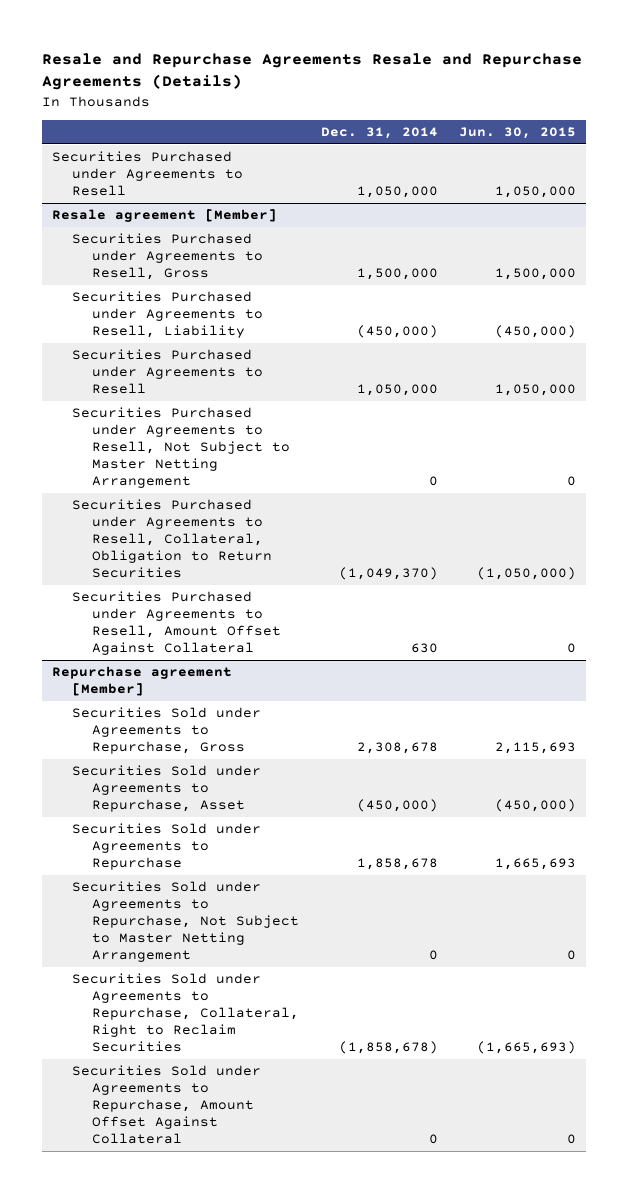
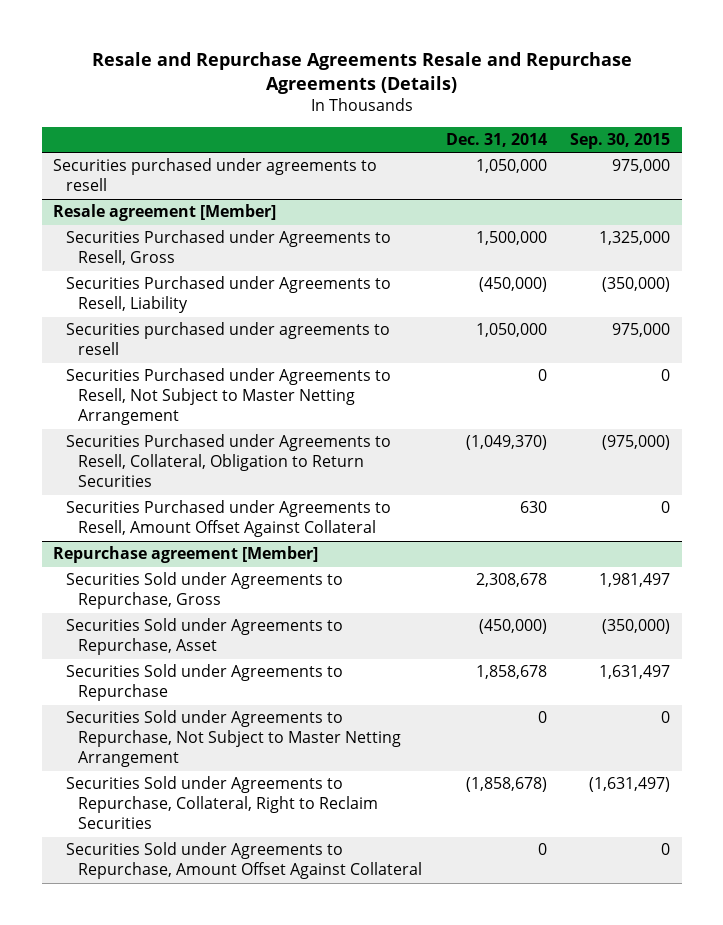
[458,127,576,140] Jun. 30, 2015 -> none
none -> [569,132,670,149] Sep. 30, 2015
[52,151,244,197] Securities Purchased under Agreements to Resell -> [53,158,378,192] Securities purchased under agreements to resell
[72,349,264,395] Securities Purchased under Agreements to Resell -> [65,322,390,356] Securities purchased under agreements to resell

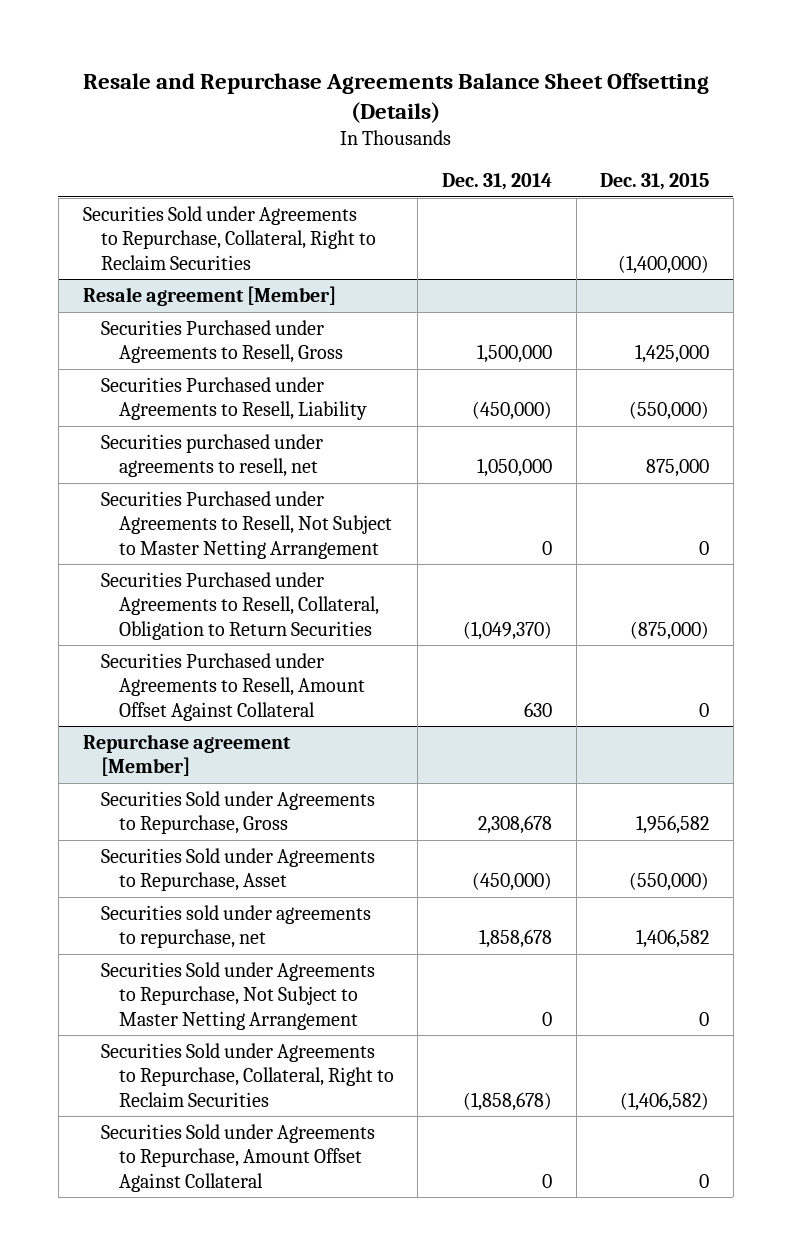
[91,51,632,94] Resale and Repurchase Agreements Resale and Repurchase Agreements (Details) -> [82,72,709,123] Resale and Repurchase Agreements Balance Sheet Offsetting (Details)
[569,132,670,149] Sep. 30, 2015 -> none
none -> [600,173,710,191] Dec. 31, 2015
[53,158,378,192] Securities purchased under agreements to resell -> none
none -> [82,205,376,270] Securities Sold under Agreements to Repurchase, Collateral, Right to Reclaim Securities
[65,322,390,356] Securities purchased under agreements to resell -> [100,433,323,478] Securities purchased under agreements to resell, net
[65,664,343,702] Securities Sold under Agreements to Repurchase -> [100,904,371,949] Securities sold under agreements to repurchase, net

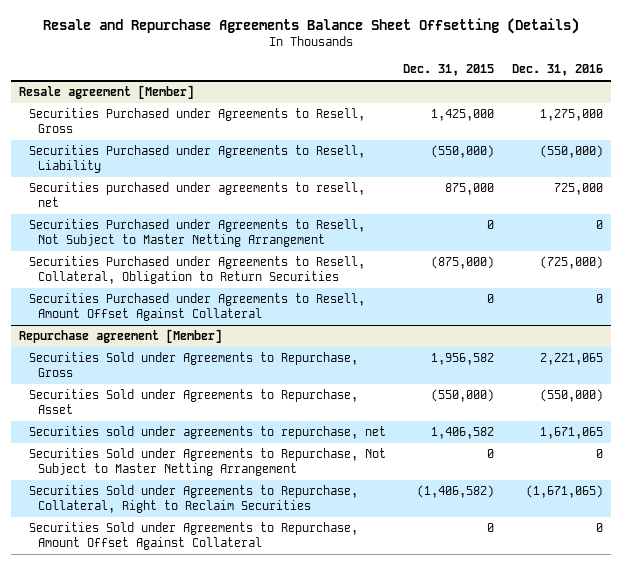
[441,173,552,191] Dec. 31, 2014 -> none
none -> [511,64,603,77] Dec. 31, 2016
[82,205,376,270] Securities Sold under Agreements to Repurchase, Collateral, Right to Reclaim Securities -> none

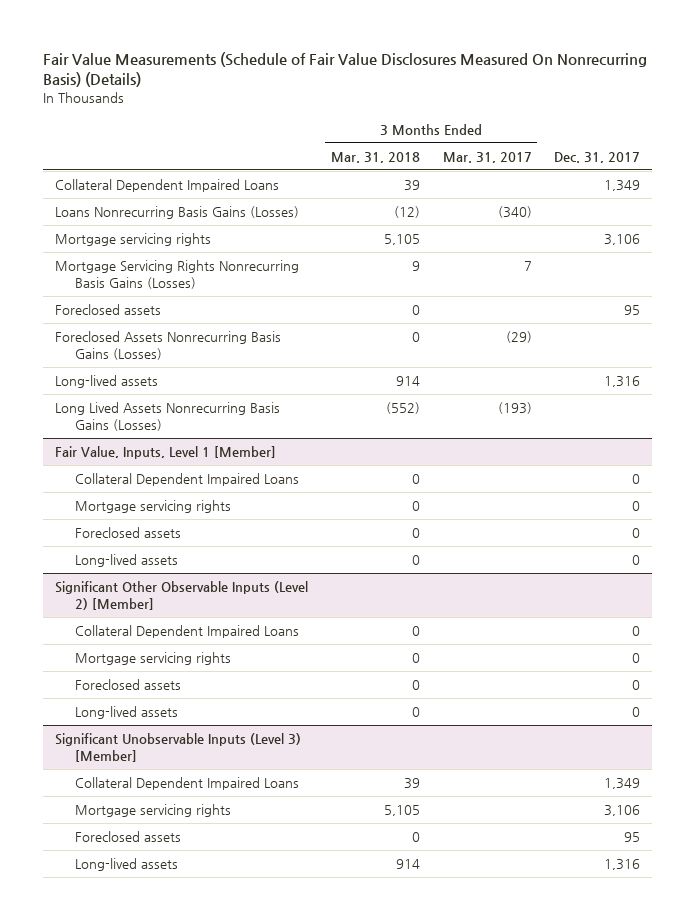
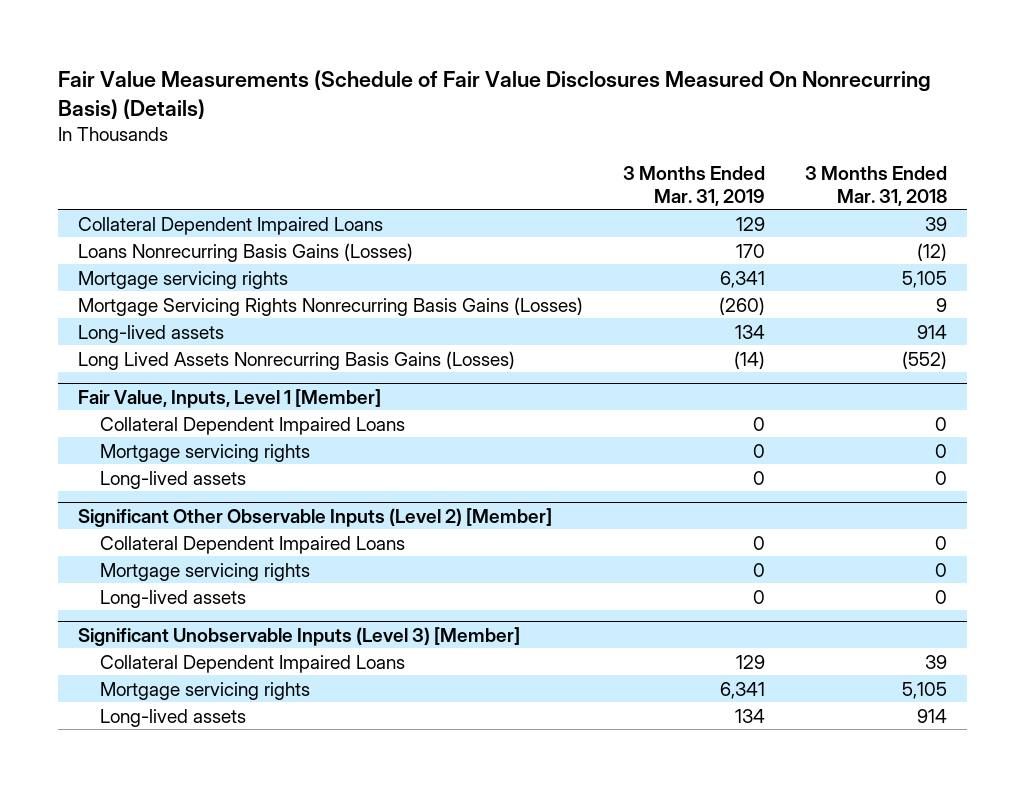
[442,151,532,163] Mar. 31, 2017 -> none
[554,151,641,163] Dec. 31, 2017 -> none
none -> [622,166,765,206] 3 Months Ended Mar. 31, 2019
[54,304,161,316] Foreclosed assets -> none
[54,331,281,361] Foreclosed Assets Nonrecurring Basis Gains (Losses) -> none
[74,527,181,539] Foreclosed assets -> none
[74,679,181,691] Foreclosed assets -> none
[74,831,181,843] Foreclosed assets -> none

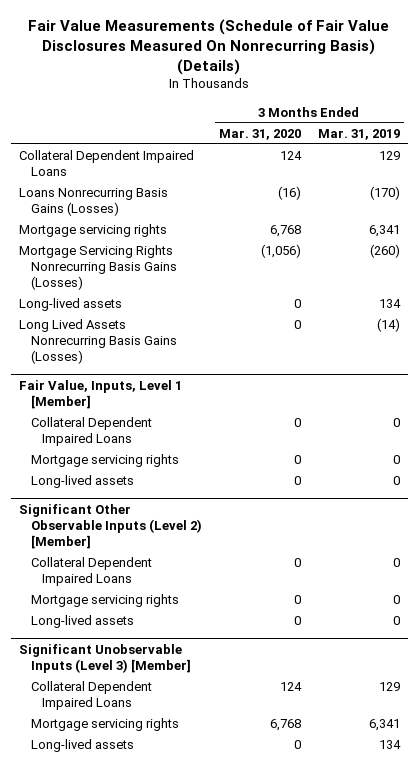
[804,166,947,206] 3 Months Ended Mar. 31, 2018 -> none
none -> [218,128,301,140] Mar. 31, 2020
[735,243,765,258] 170 -> [369,186,400,201] (170)

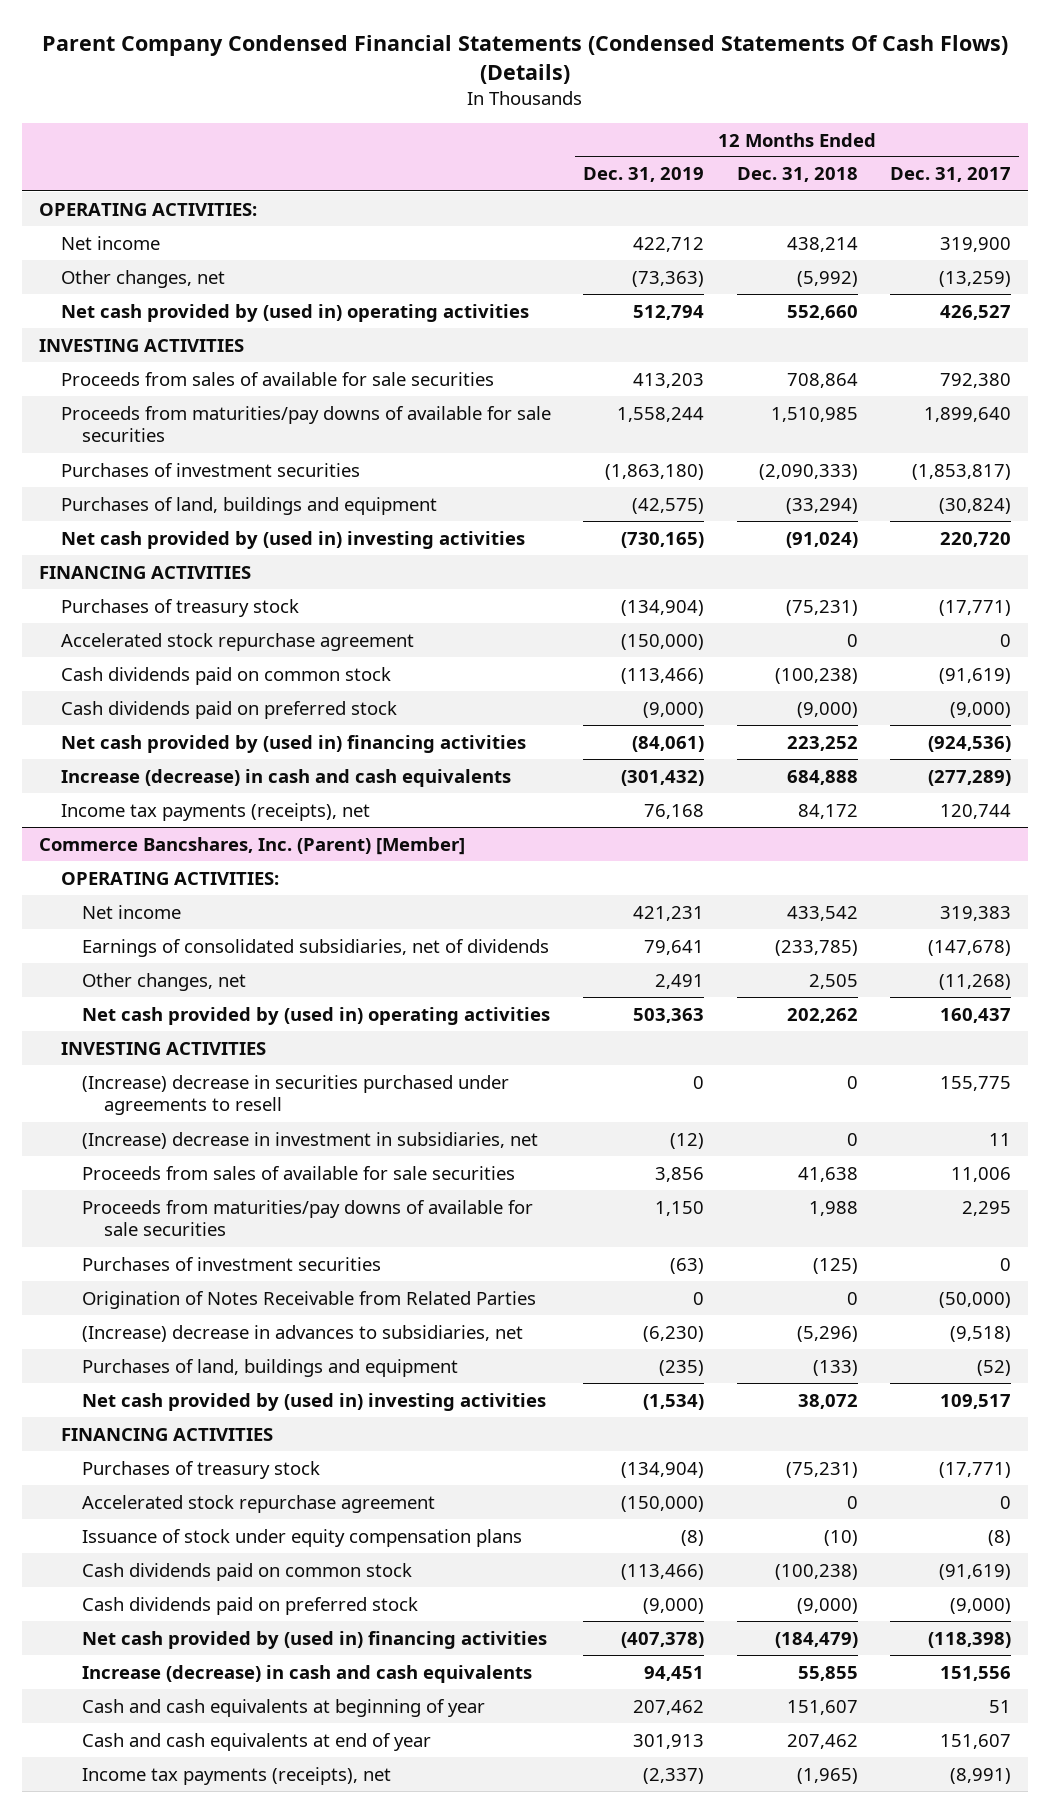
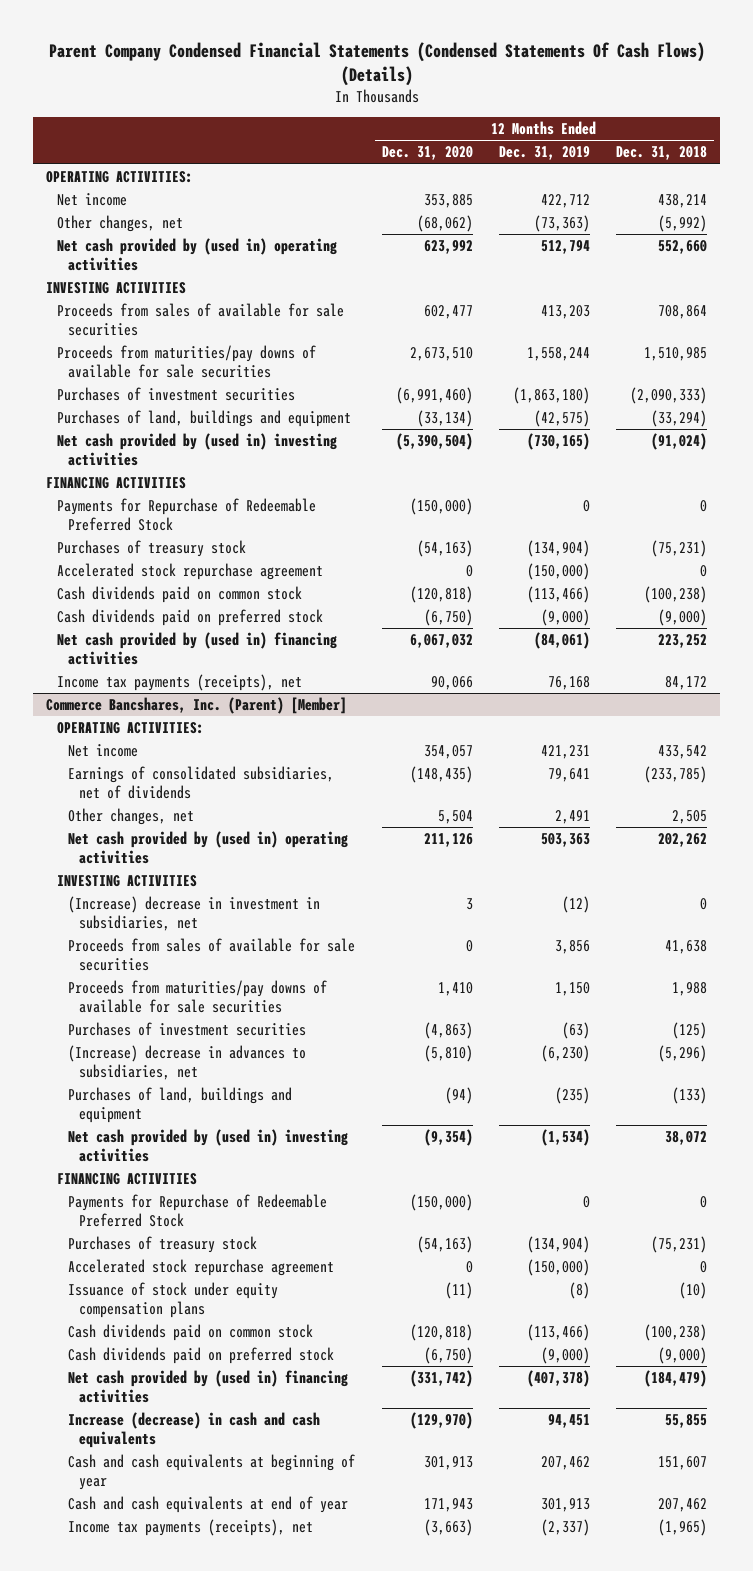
[890,167,1012,183] Dec. 31, 2017 -> none
none -> [381,146,473,161] Dec. 31, 2020
none -> [57,498,317,531] Payments for Repurchase of Redeemable Preferred Stock
[60,768,511,787] Increase (decrease) in cash and cash equivalents -> none
[82,1074,510,1116] (Increase) decrease in securities purchased under agreements to resell -> none
[82,1290,537,1309] Origination of Notes Receivable from Related Parties -> none
none -> [68,1194,328,1227] Payments for Repurchase of Redeemable Preferred Stock

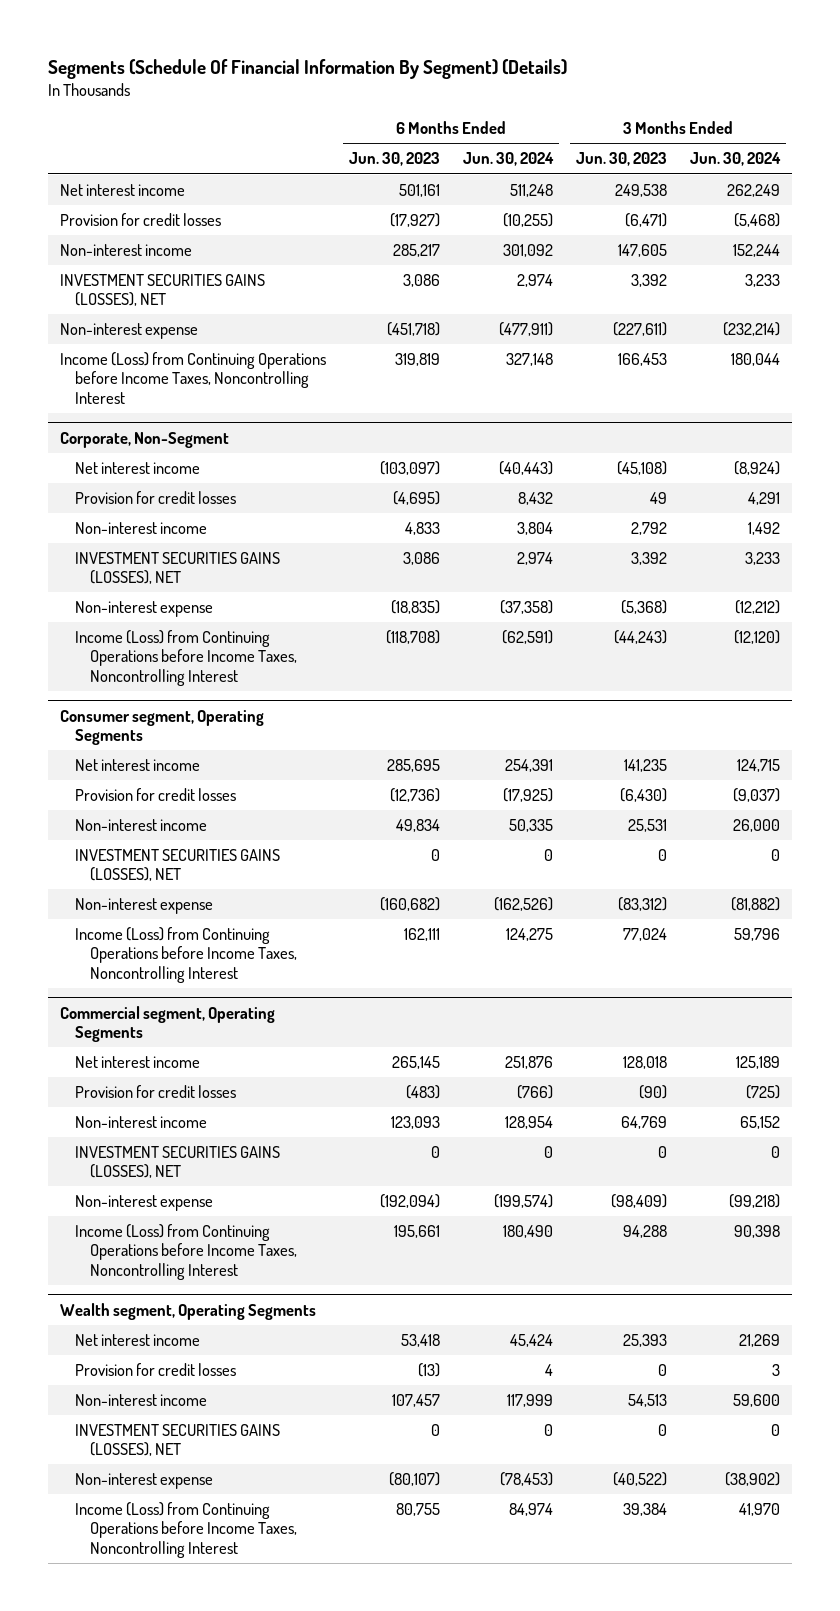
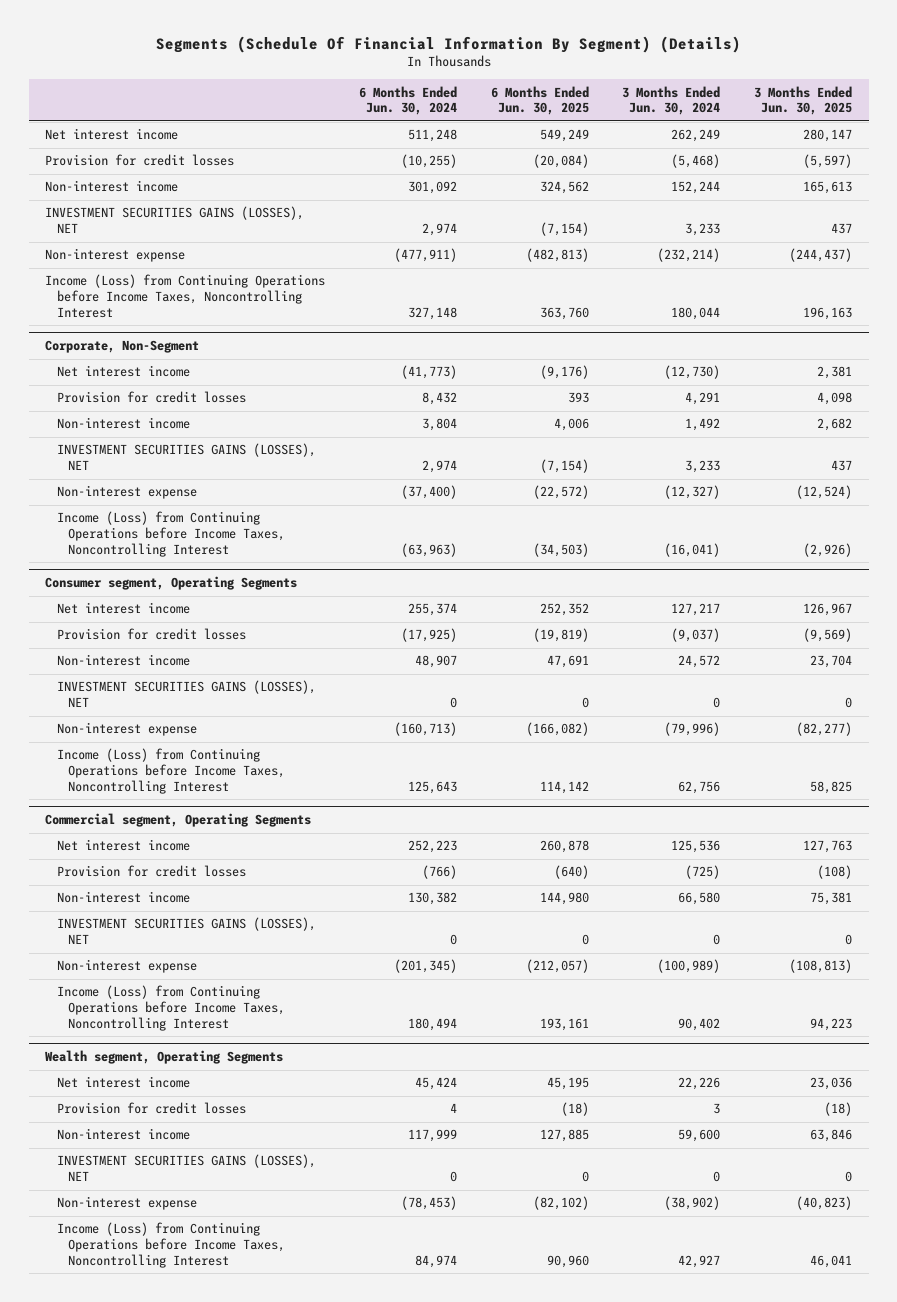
[348,152,440,167] Jun. 30, 2023 -> none
[576,152,668,167] Jun. 30, 2023 -> none
none -> [490,85,589,116] 6 Months Ended Jun. 30, 2025
none -> [754,85,853,116] 3 Months Ended Jun. 30, 2025
[498,461,553,476] (40,443) -> [401,365,458,380] (41,773)
[734,461,781,476] (8,924) -> [664,365,721,380] (12,730)
[499,600,553,615] (37,358) -> [401,485,458,500] (37,400)
[735,600,781,615] (12,212) -> [664,485,721,500] (12,327)
[501,630,553,645] (62,591) -> [401,542,458,557] (63,963)
[734,630,781,645] (12,120) -> [664,542,721,557] (16,041)
[504,759,553,773] 254,391 -> [408,603,458,617] 255,374
[737,759,781,773] 124,715 -> [671,603,721,617] 127,217
[508,819,553,833] 50,335 -> [415,655,458,669] 48,907
[733,819,781,833] 26,000 -> [678,655,721,669] 24,572
[493,897,553,912] (162,526) -> [394,722,458,737] (160,713)
[731,897,781,912] (81,882) -> [664,722,721,737] (79,996)
[505,928,553,942] 124,275 -> [408,780,458,794] 125,643
[734,928,781,942] 59,796 -> [678,780,721,794] 62,756
[504,1056,553,1070] 251,876 -> [408,840,458,854] 252,223
[736,1056,781,1070] 125,189 -> [671,840,721,854] 125,536
[504,1116,553,1130] 128,954 -> [408,892,458,906] 130,382
[740,1116,781,1130] 65,152 -> [678,892,721,906] 66,580
[493,1194,553,1209] (199,574) -> [394,959,458,974] (201,345)
[729,1194,781,1209] (99,218) -> [657,959,721,974] (100,989)
[502,1225,553,1239] 180,490 -> [408,1017,458,1031] 180,494
[734,1225,781,1239] 90,398 -> [678,1017,721,1031] 90,402
[739,1334,781,1348] 21,269 -> [678,1077,721,1091] 22,226
[739,1503,781,1517] 41,970 -> [678,1254,721,1268] 42,927

